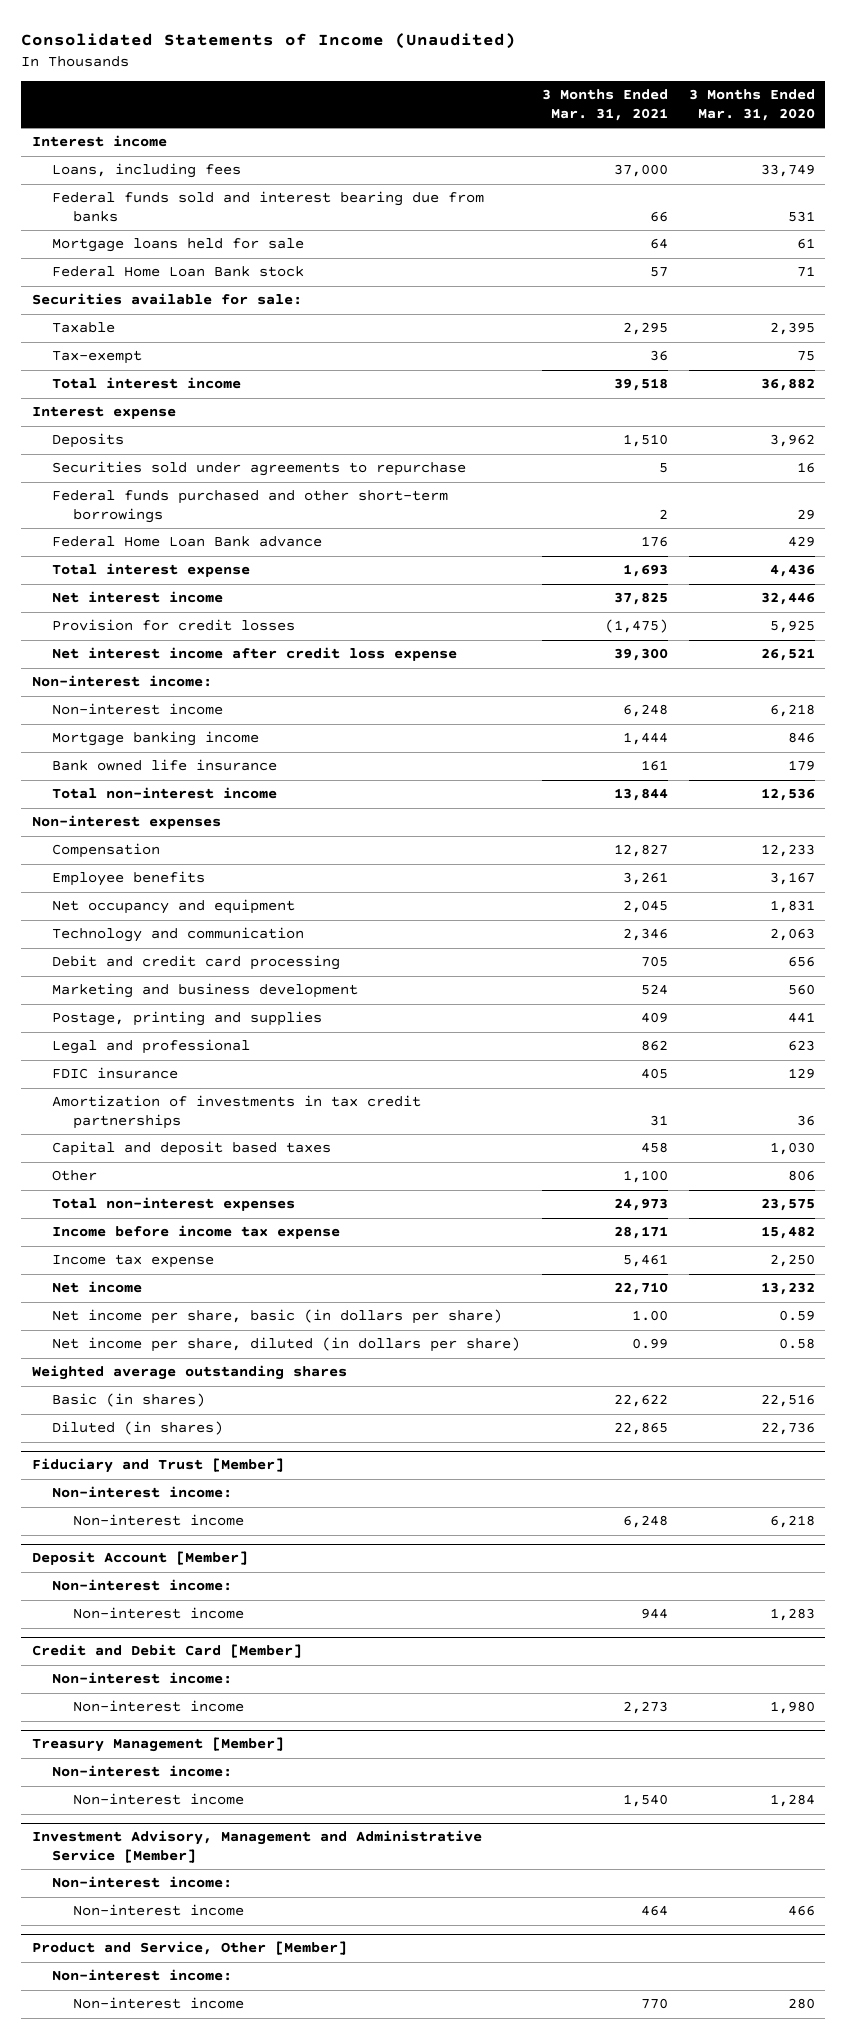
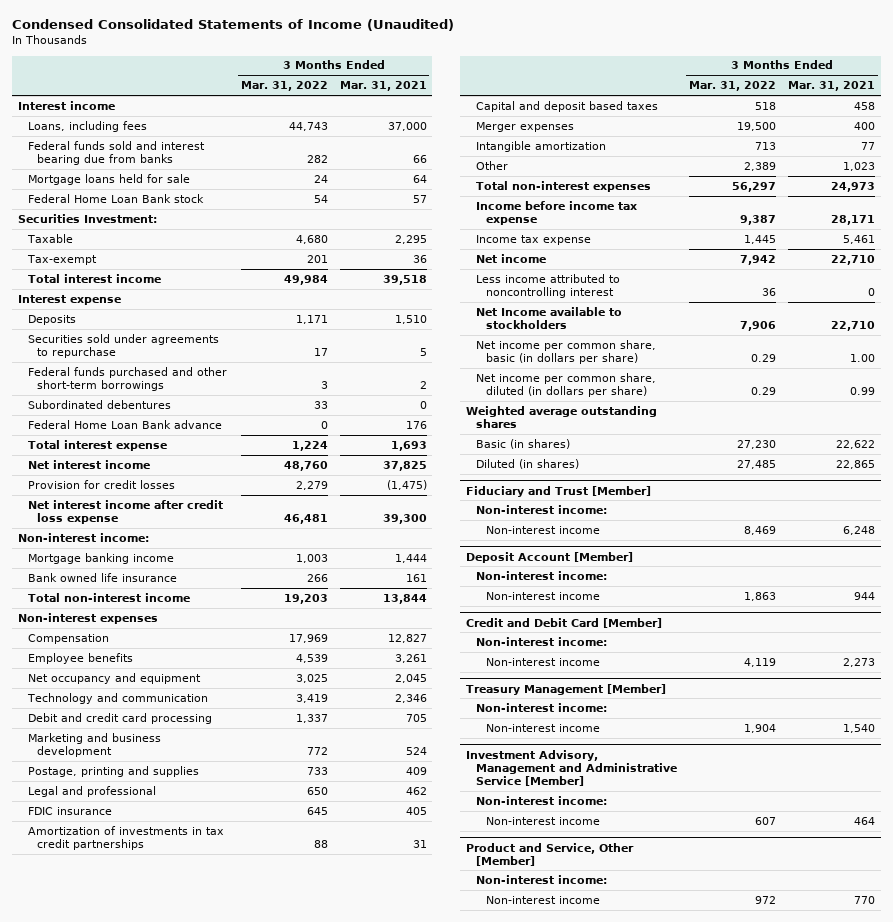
[21,32,517,49] Consolidated Statements of Income (Unaudited) -> [12,19,455,32] Condensed Consolidated Statements of Income (Unaudited)
[688,89,815,121] 3 Months Ended Mar. 31, 2020 -> none
none -> [240,81,328,92] Mar. 31, 2022
[31,293,302,306] Securities available for sale: -> [18,213,158,223] Securities Investment:
none -> [27,399,171,409] Subordinated debentures
[52,703,224,716] Non-interest income -> none
[640,1040,668,1052] 862 -> [405,786,427,795] 462
none -> [475,121,574,132] Merger expenses
none -> [475,140,606,152] Intangible amortization
[622,1170,668,1184] 1,100 -> [842,161,875,171] 1,023
none -> [475,273,620,299] Less income attributed to noncontrolling interest
none -> [475,306,622,330] Net Income available to stockholders
[52,1309,503,1325] Net income per share, basic (in dollars per share) -> [475,339,656,365] Net income per common share, basic (in dollars per share)
[52,1337,521,1353] Net income per share, diluted (in dollars per share) -> [475,372,656,398] Net income per common share, diluted (in dollars per share)

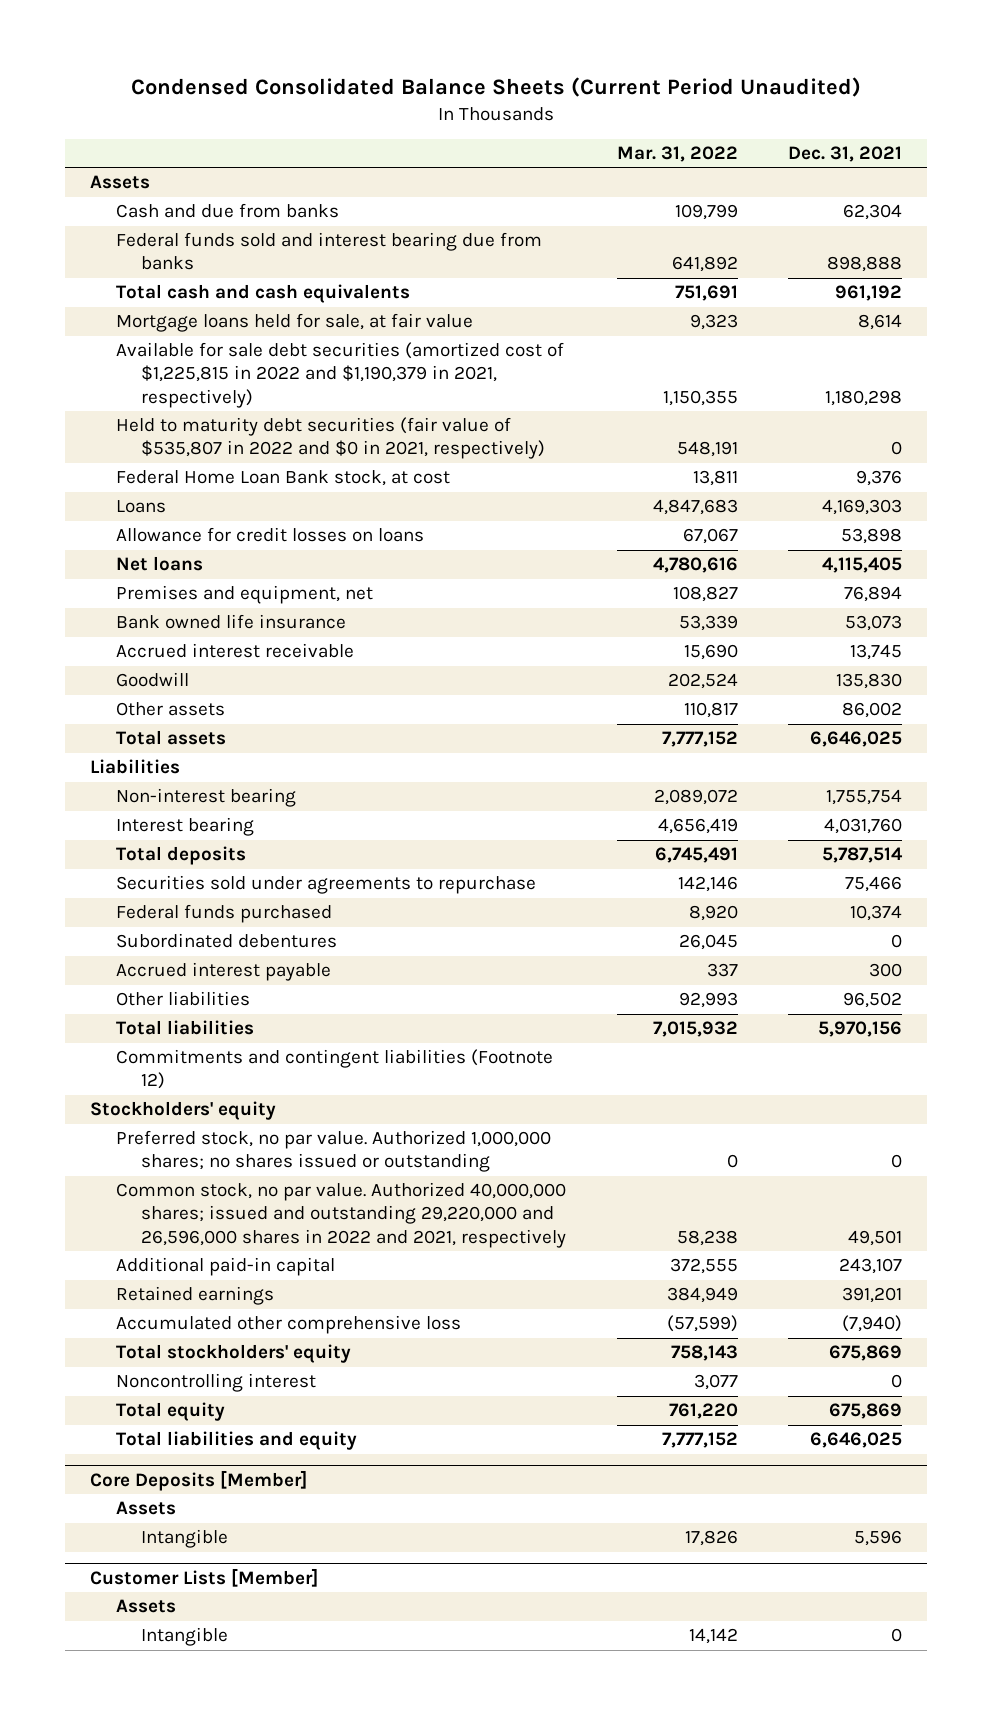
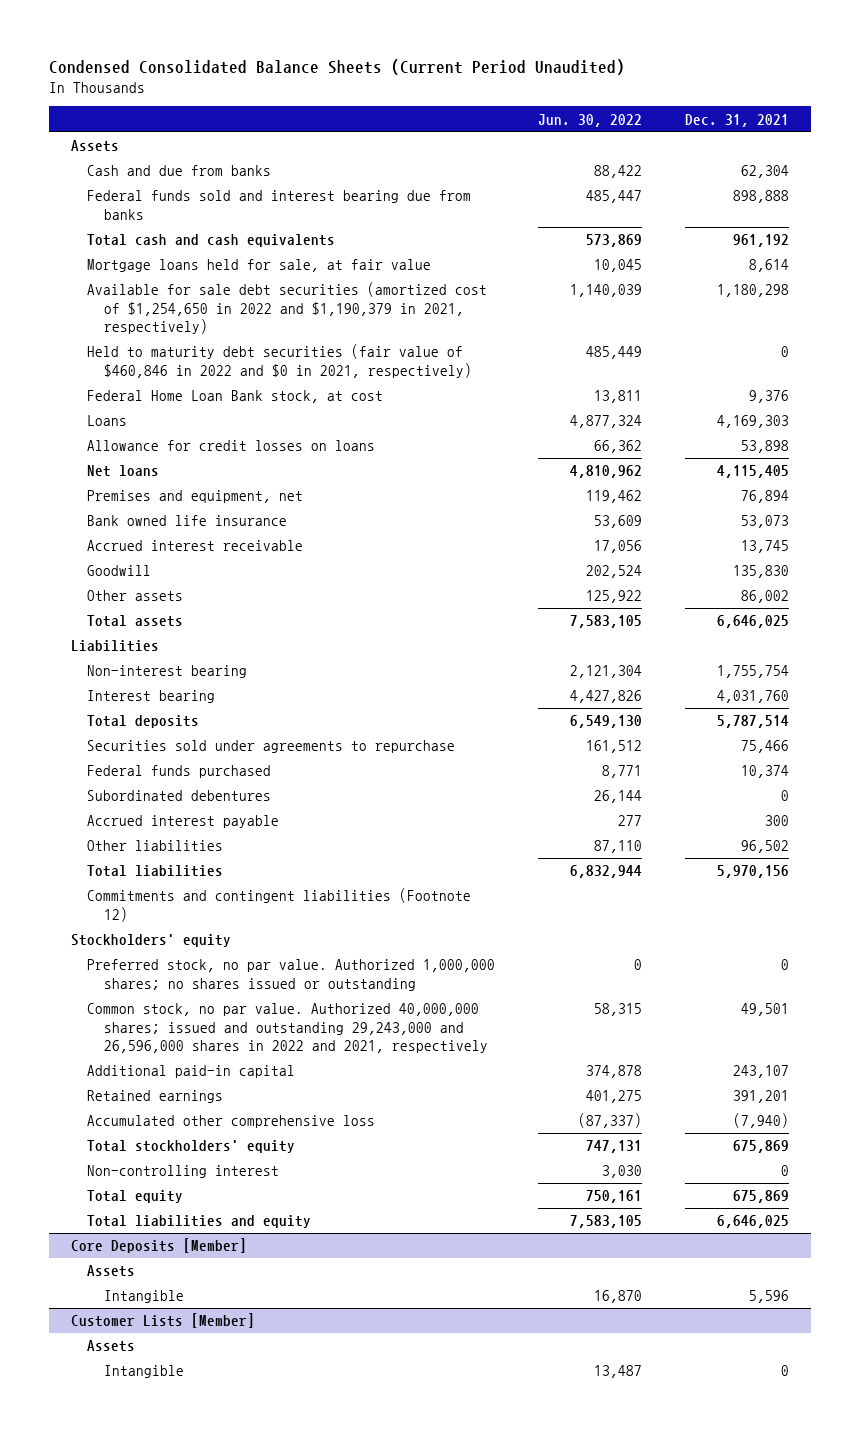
[616,145,738,162] Mar. 31, 2022 -> none
none -> [538,113,643,127] Jun. 30, 2022
[115,342,564,408] Available for sale debt securities (amortized cost of $1,225,815 in 2022 and $1,190,379 in 2021, respectively) -> [87,282,488,335] Available for sale debt securities (amortized cost of $1,254,650 in 2022 and $1,190,379 in 2021, respectively)
[115,417,546,460] Held to maturity debt securities (fair value of $535,807 in 2022 and $0 in 2021, respectively) -> [87,344,472,378] Held to maturity debt securities (fair value of $460,846 in 2022 and $0 in 2021, respectively)
[115,1182,567,1248] Common stock, no par value. Authorized 40,000,000 shares; issued and outstanding 29,220,000 and 26,596,000 shares in 2022 and 2021, respectively -> [87,1003,488,1054] Common stock, no par value. Authorized 40,000,000 shares; issued and outstanding 29,243,000 and 26,596,000 shares in 2022 and 2021, respectively
[115,1373,316,1393] Noncontrolling interest -> [87,1165,280,1179] Non-controlling interest

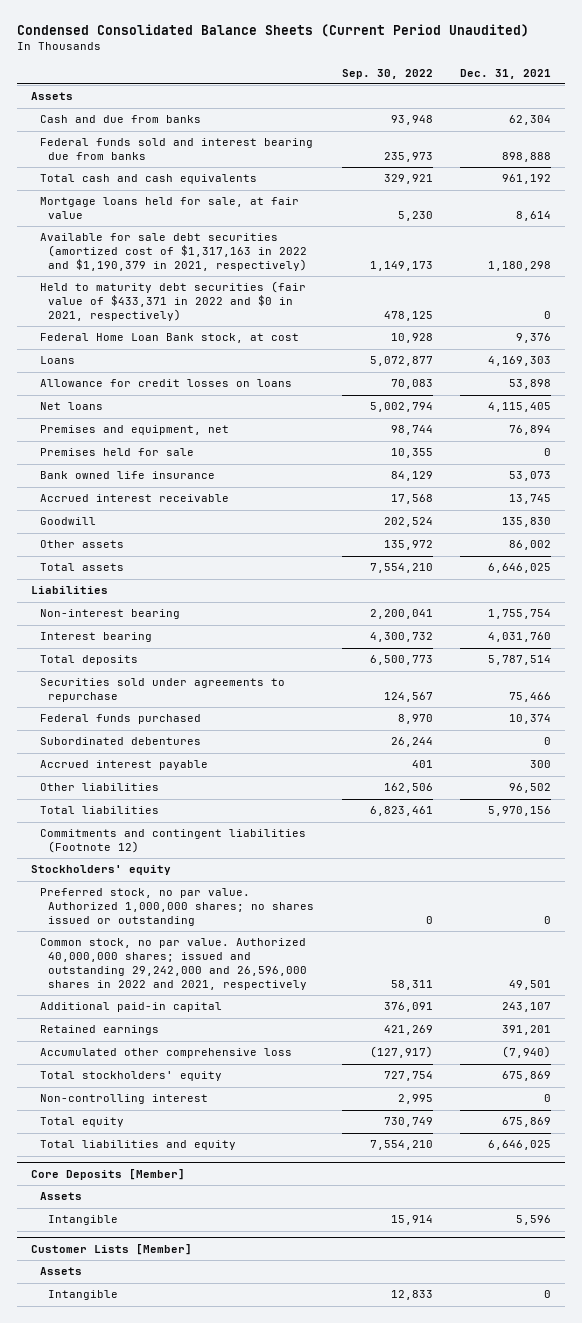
[538,113,643,127] Jun. 30, 2022 -> none
none -> [341,68,433,79] Sep. 30, 2022
[87,282,488,335] Available for sale debt securities (amortized cost of $1,254,650 in 2022 and $1,190,379 in 2021, respectively) -> [39,233,308,271] Available for sale debt securities (amortized cost of $1,317,163 in 2022 and $1,190,379 in 2021, respectively)
[87,344,472,378] Held to maturity debt securities (fair value of $460,846 in 2022 and $0 in 2021, respectively) -> [39,281,306,321] Held to maturity debt securities (fair value of $433,371 in 2022 and $0 in 2021, respectively)
none -> [39,448,194,457] Premises held for sale
[87,1003,488,1054] Common stock, no par value. Authorized 40,000,000 shares; issued and outstanding 29,243,000 and 26,596,000 shares in 2022 and 2021, respectively -> [39,938,308,990] Common stock, no par value. Authorized 40,000,000 shares; issued and outstanding 29,242,000 and 26,596,000 shares in 2022 and 2021, respectively

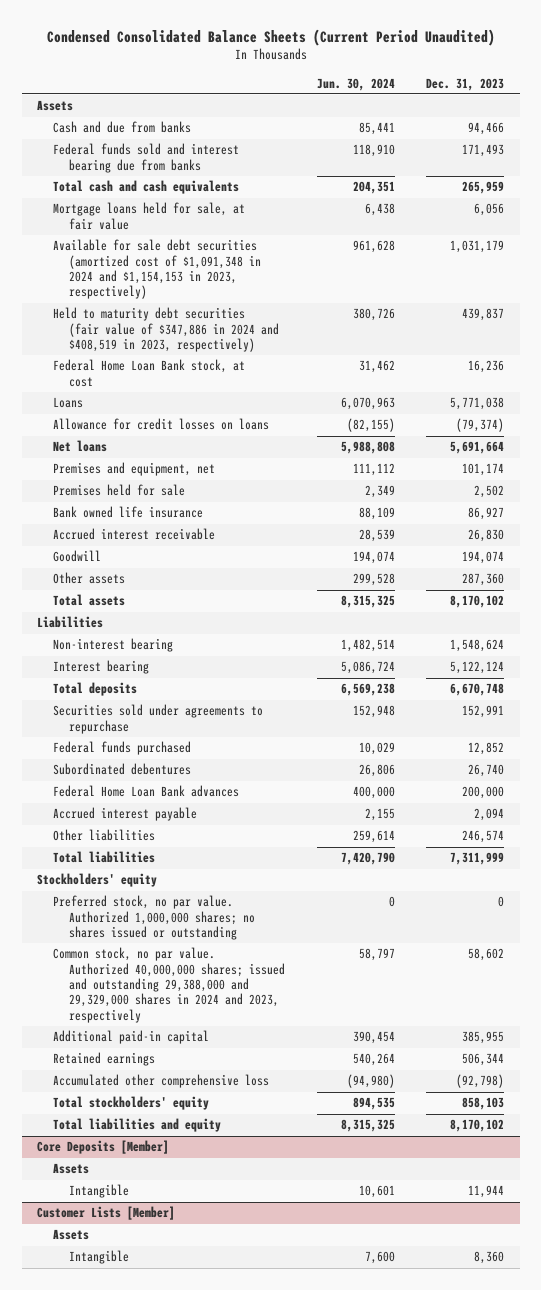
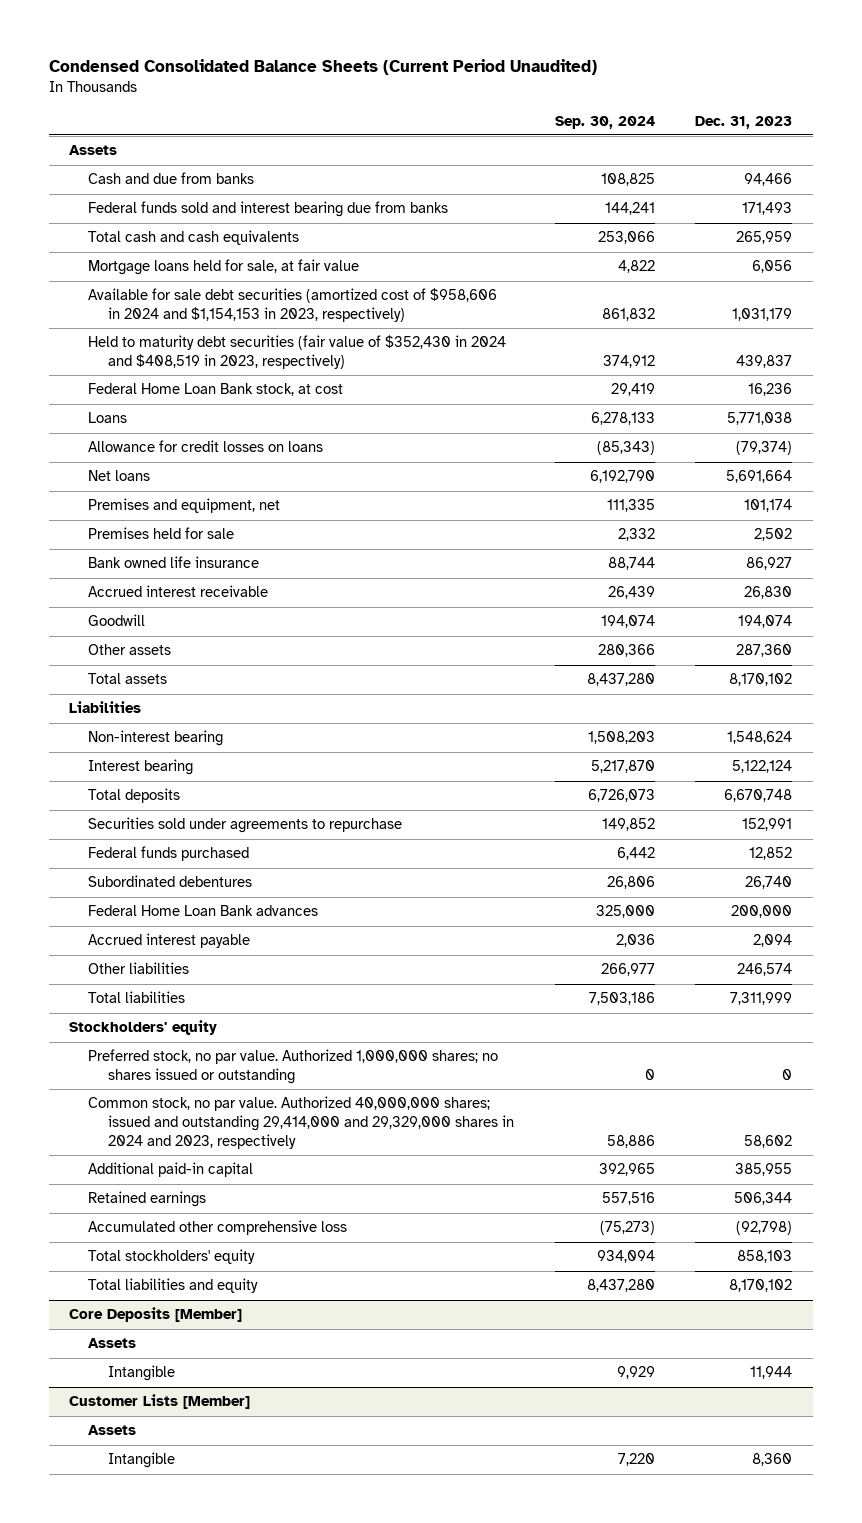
[316,77,395,91] Jun. 30, 2024 -> none
none -> [554,115,655,129] Sep. 30, 2024
[53,239,262,300] Available for sale debt securities (amortized cost of $1,091,348 in 2024 and $1,154,153 in 2023, respectively) -> [88,288,498,323] Available for sale debt securities (amortized cost of $958,606 in 2024 and $1,154,153 in 2023, respectively)
[53,307,280,353] Held to maturity debt securities (fair value of $347,886 in 2024 and $408,519 in 2023, respectively) -> [88,335,507,370] Held to maturity debt securities (fair value of $352,430 in 2024 and $408,519 in 2023, respectively)
[53,947,286,1023] Common stock, no par value. Authorized 40,000,000 shares; issued and outstanding 29,388,000 and 29,329,000 shares in 2024 and 2023, respectively -> [88,1096,514,1149] Common stock, no par value. Authorized 40,000,000 shares; issued and outstanding 29,414,000 and 29,329,000 shares in 2024 and 2023, respectively

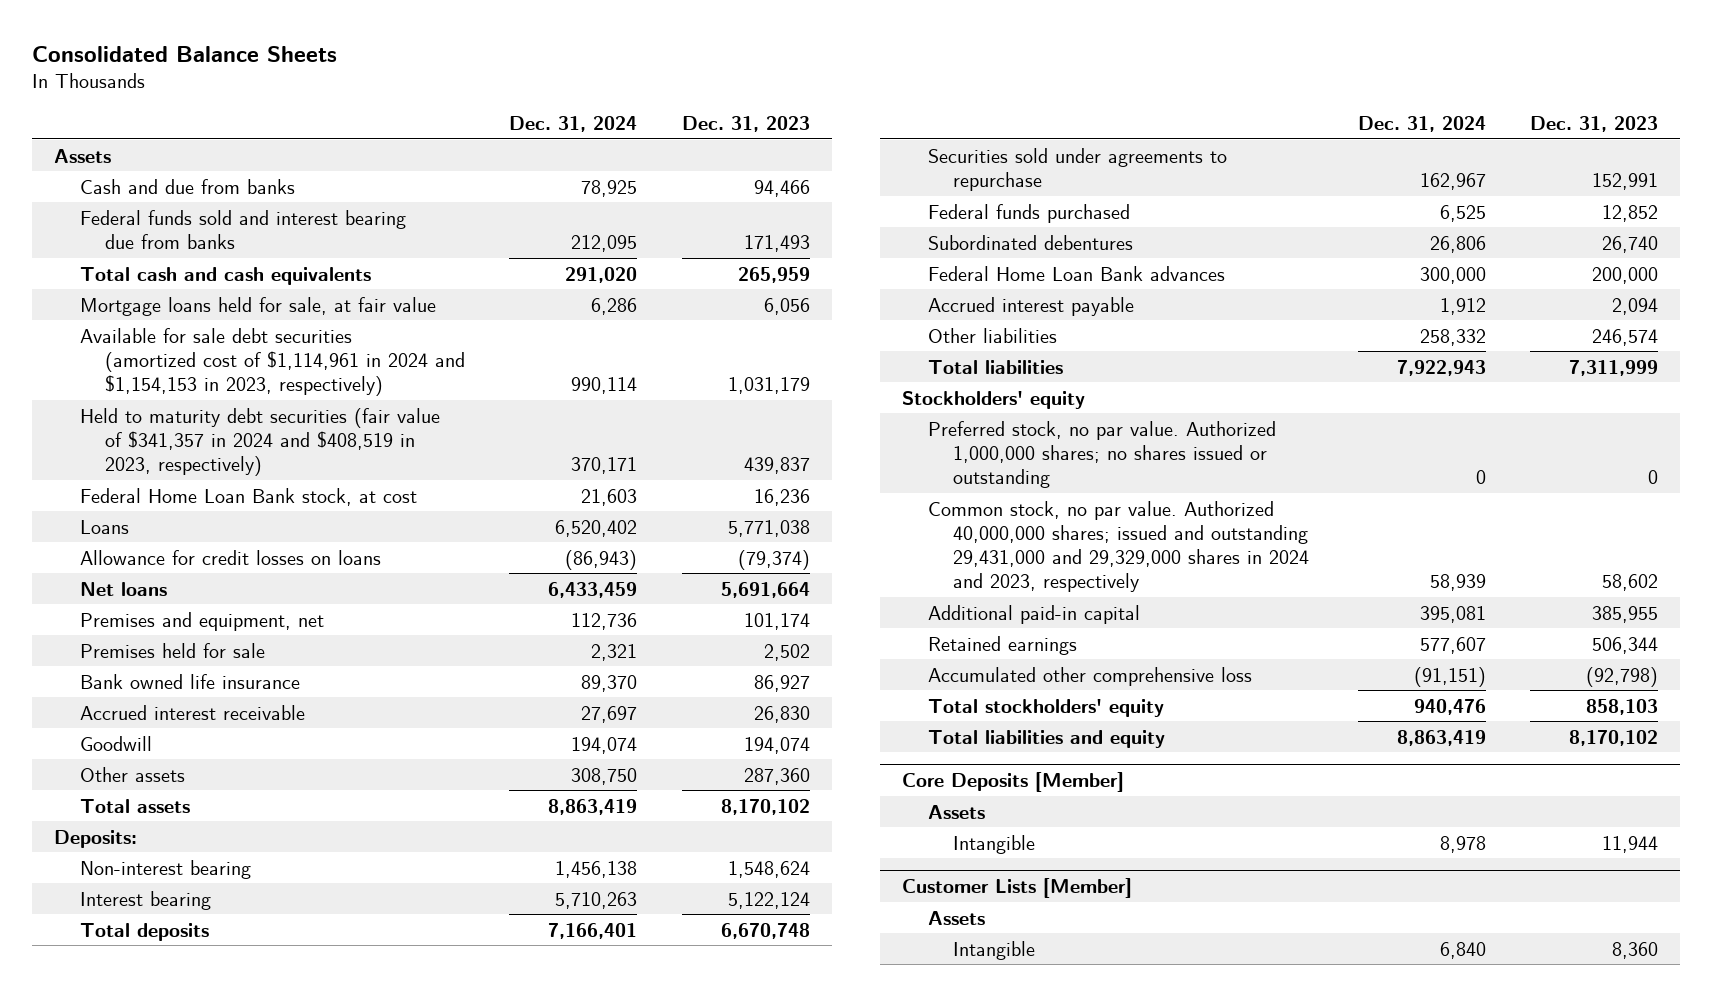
[48,58,597,75] Condensed Consolidated Balance Sheets (Current Period Unaudited) -> [31,45,337,62] Consolidated Balance Sheets
[554,115,655,129] Sep. 30, 2024 -> none
none -> [509,116,638,133] Dec. 31, 2024
[88,288,498,323] Available for sale debt securities (amortized cost of $958,606 in 2024 and $1,154,153 in 2023, respectively) -> [79,327,466,396] Available for sale debt securities (amortized cost of $1,114,961 in 2024 and $1,154,153 in 2023, respectively)
[88,335,507,370] Held to maturity debt securities (fair value of $352,430 in 2024 and $408,519 in 2023, respectively) -> [79,407,440,476] Held to maturity debt securities (fair value of $341,357 in 2024 and $408,519 in 2023, respectively)
[69,701,142,714] Liabilities -> none
none -> [54,829,138,848] Deposits:
[88,1096,514,1149] Common stock, no par value. Authorized 40,000,000 shares; issued and outstanding 29,414,000 and 29,329,000 shares in 2024 and 2023, respectively -> [927,500,1310,593] Common stock, no par value. Authorized 40,000,000 shares; issued and outstanding 29,431,000 and 29,329,000 shares in 2024 and 2023, respectively

